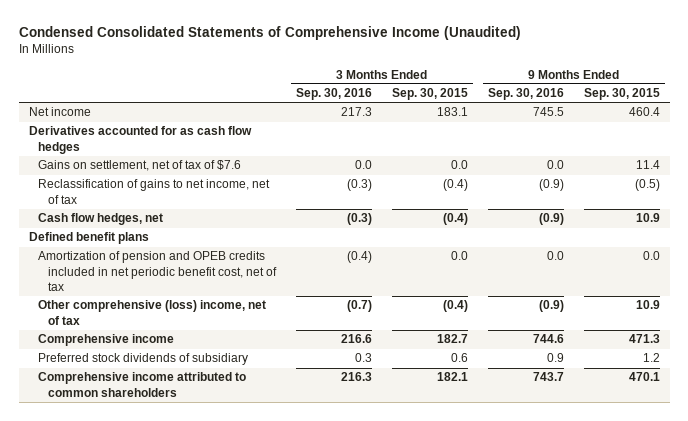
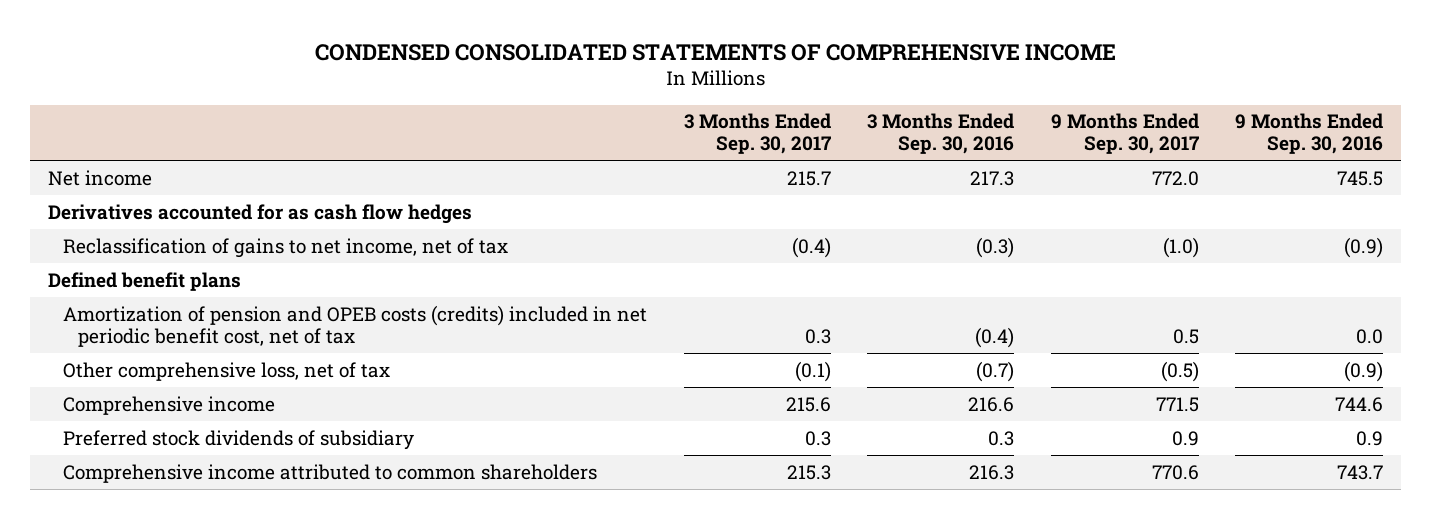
[18,26,521,41] Condensed Consolidated Statements of Comprehensive Income (Unaudited) -> [314,43,1116,61] CONDENSED CONSOLIDATED STATEMENTS OF COMPREHENSIVE INCOME
[391,88,468,101] Sep. 30, 2015 -> none
[583,88,660,101] Sep. 30, 2015 -> none
none -> [683,113,831,155] 3 Months Ended Sep. 30, 2017
none -> [1050,113,1199,155] 9 Months Ended Sep. 30, 2017
[38,160,242,172] Gains on settlement, net of tax of $7.6 -> none
[38,213,164,226] Cash flow hedges, net -> none
[38,251,277,291] Amortization of pension and OPEB credits included in net periodic benefit cost, net of tax -> [63,304,648,347] Amortization of pension and OPEB costs (credits) included in net periodic benefit cost, net of tax
[38,300,267,325] Other comprehensive (loss) income, net of tax -> [63,361,391,381] Other comprehensive loss, net of tax

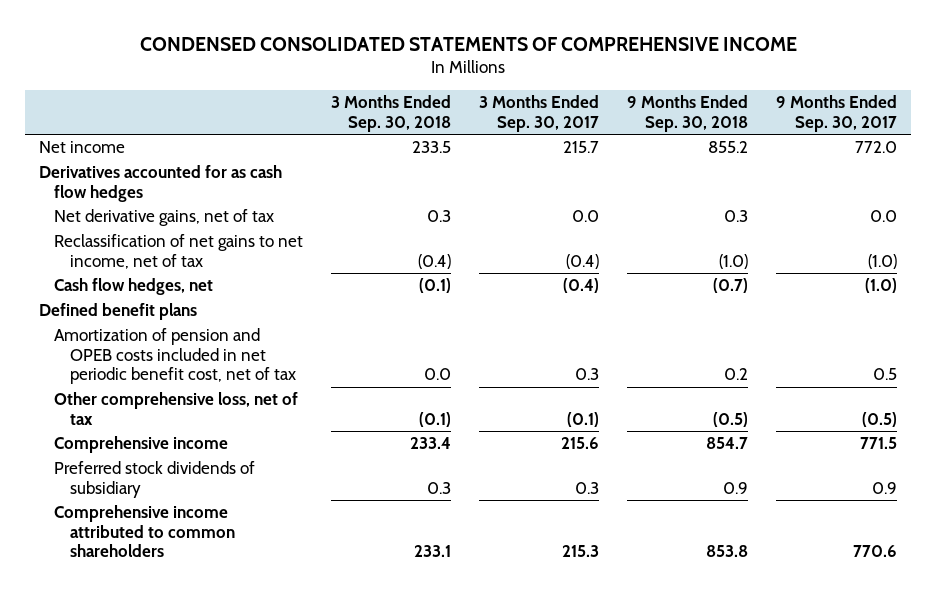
[867,113,1015,155] 3 Months Ended Sep. 30, 2016 -> none
[1235,113,1384,155] 9 Months Ended Sep. 30, 2016 -> none
none -> [331,95,452,132] 3 Months Ended Sep. 30, 2018
none -> [627,95,749,132] 9 Months Ended Sep. 30, 2018
none -> [54,209,275,227] Net derivative gains, net of tax
[63,237,509,258] Reclassification of gains to net income, net of tax -> [54,234,304,269] Reclassification of net gains to net income, net of tax
none -> [54,278,214,296] Cash flow hedges, net
[63,304,648,347] Amortization of pension and OPEB costs (credits) included in net periodic benefit cost, net of tax -> [54,328,296,385] Amortization of pension and OPEB costs included in net periodic benefit cost, net of tax

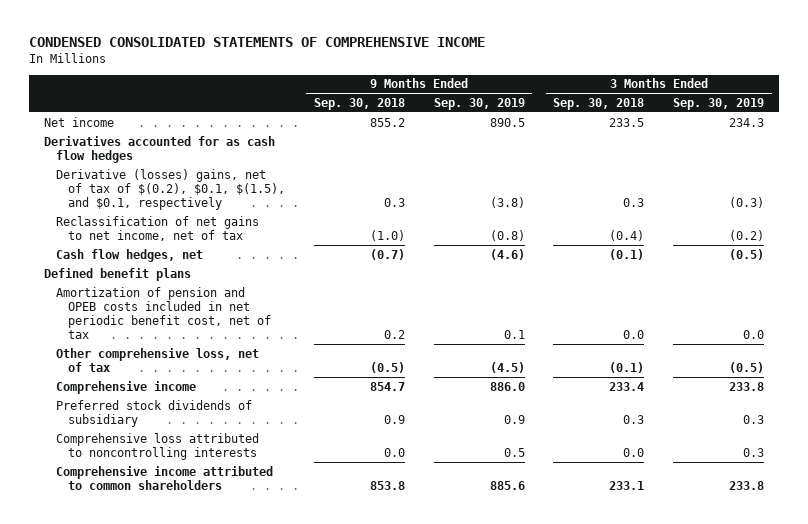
[479,95,600,132] 3 Months Ended Sep. 30, 2017 -> none
[776,95,898,132] 9 Months Ended Sep. 30, 2017 -> none
none -> [433,97,525,110] Sep. 30, 2019
none -> [673,97,765,110] Sep. 30, 2019
[54,209,275,227] Net derivative gains, net of tax -> [55,168,285,210] Derivative (losses) gains, net of tax of $(0.2), $0.1, $(1.5), and $0.1, respectively
none -> [55,432,259,460] Comprehensive loss attributed to noncontrolling interests

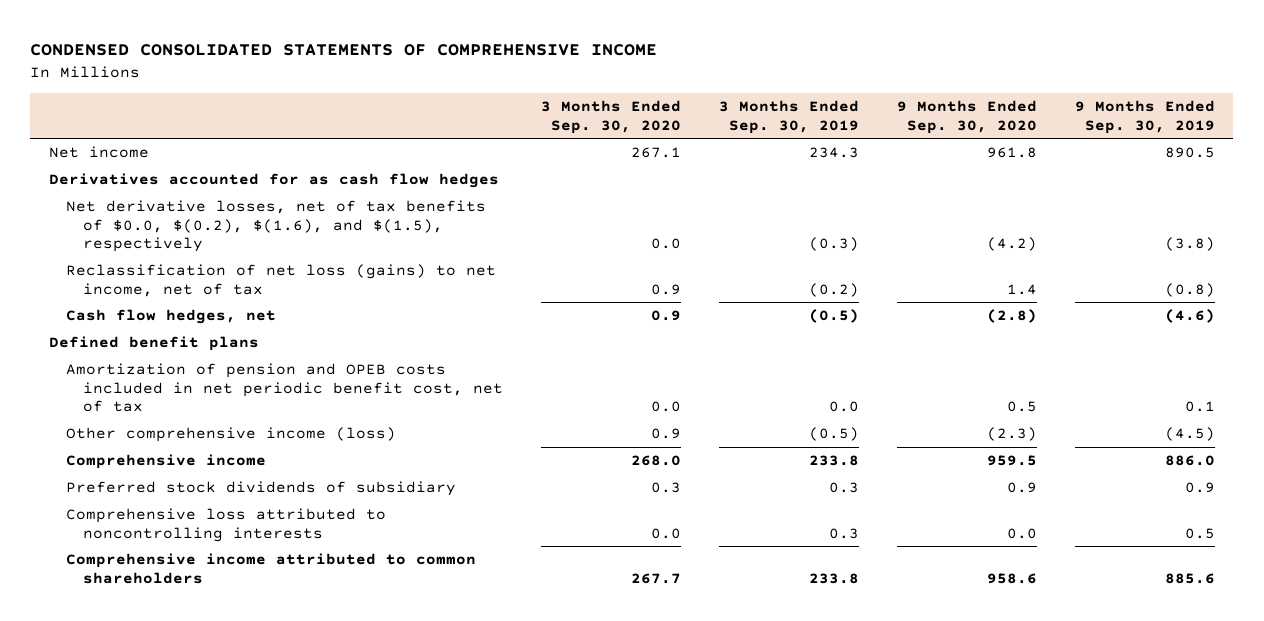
[313,97,405,110] Sep. 30, 2018 -> none
[553,97,645,110] Sep. 30, 2018 -> none
none -> [540,100,681,134] 3 Months Ended Sep. 30, 2020
none -> [896,100,1037,134] 9 Months Ended Sep. 30, 2020
[55,168,285,210] Derivative (losses) gains, net of tax of $(0.2), $0.1, $(1.5), and $0.1, respectively -> [66,200,487,253] Net derivative losses, net of tax benefits of $0.0, $(0.2), $(1.6), and $(1.5), respectively
[55,215,259,241] Reclassification of net gains to net income, net of tax -> [66,264,497,297] Reclassification of net loss (gains) to net income, net of tax
[55,347,259,372] Other comprehensive loss, net of tax -> [66,427,397,443] Other comprehensive income (loss)

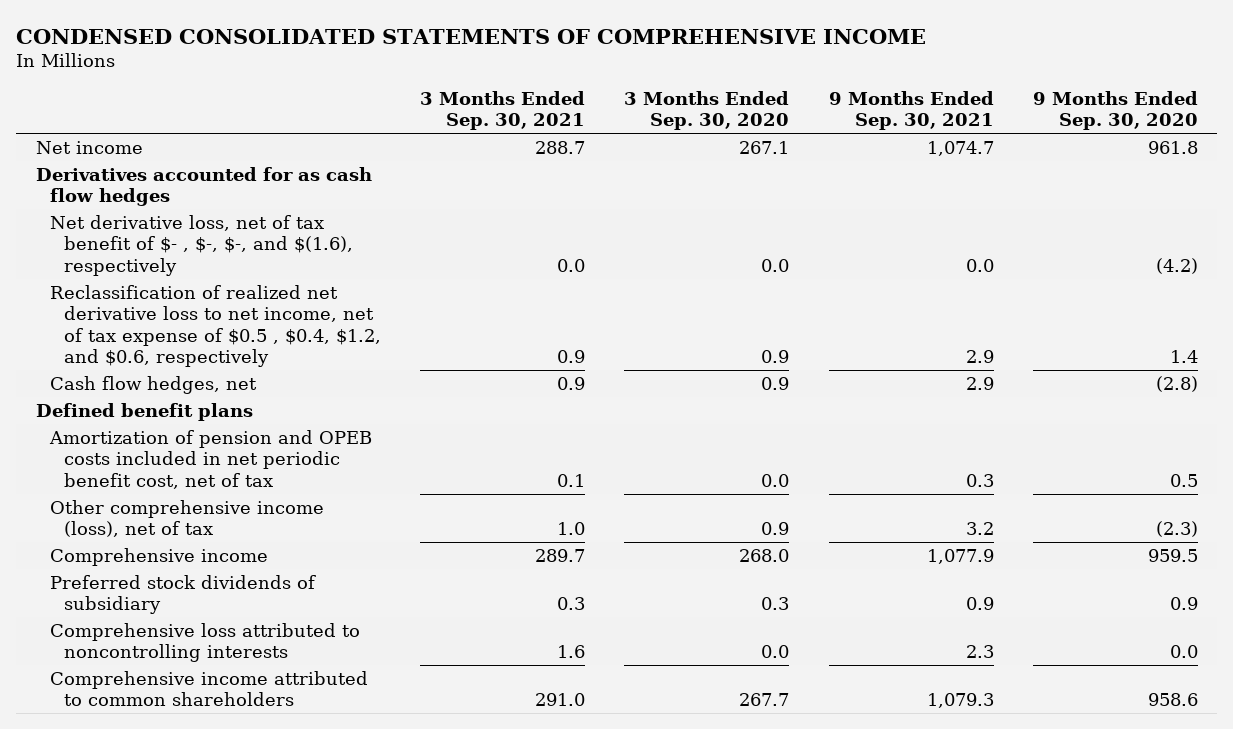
[718,100,859,134] 3 Months Ended Sep. 30, 2019 -> none
[1074,100,1215,134] 9 Months Ended Sep. 30, 2019 -> none
none -> [420,90,586,131] 3 Months Ended Sep. 30, 2021
none -> [828,90,994,131] 9 Months Ended Sep. 30, 2021
[66,200,487,253] Net derivative losses, net of tax benefits of $0.0, $(0.2), $(1.6), and $(1.5), respectively -> [49,214,354,276] Net derivative loss, net of tax benefit of $- , $-, $-, and $(1.6), respectively
[66,264,497,297] Reclassification of net loss (gains) to net income, net of tax -> [49,284,382,368] Reclassification of realized net derivative loss to net income, net of tax expense of $0.5 , $0.4, $1.2, and $0.6, respectively
[66,427,397,443] Other comprehensive income (loss) -> [49,499,324,538] Other comprehensive income (loss), net of tax

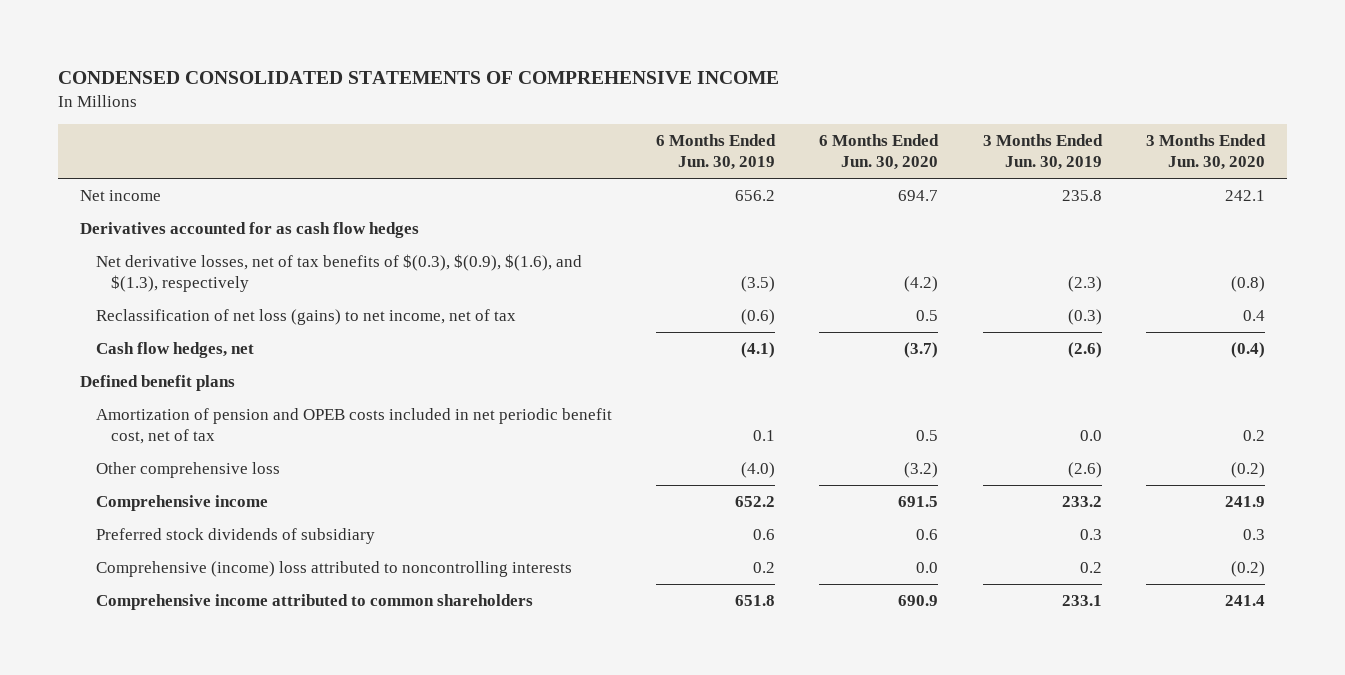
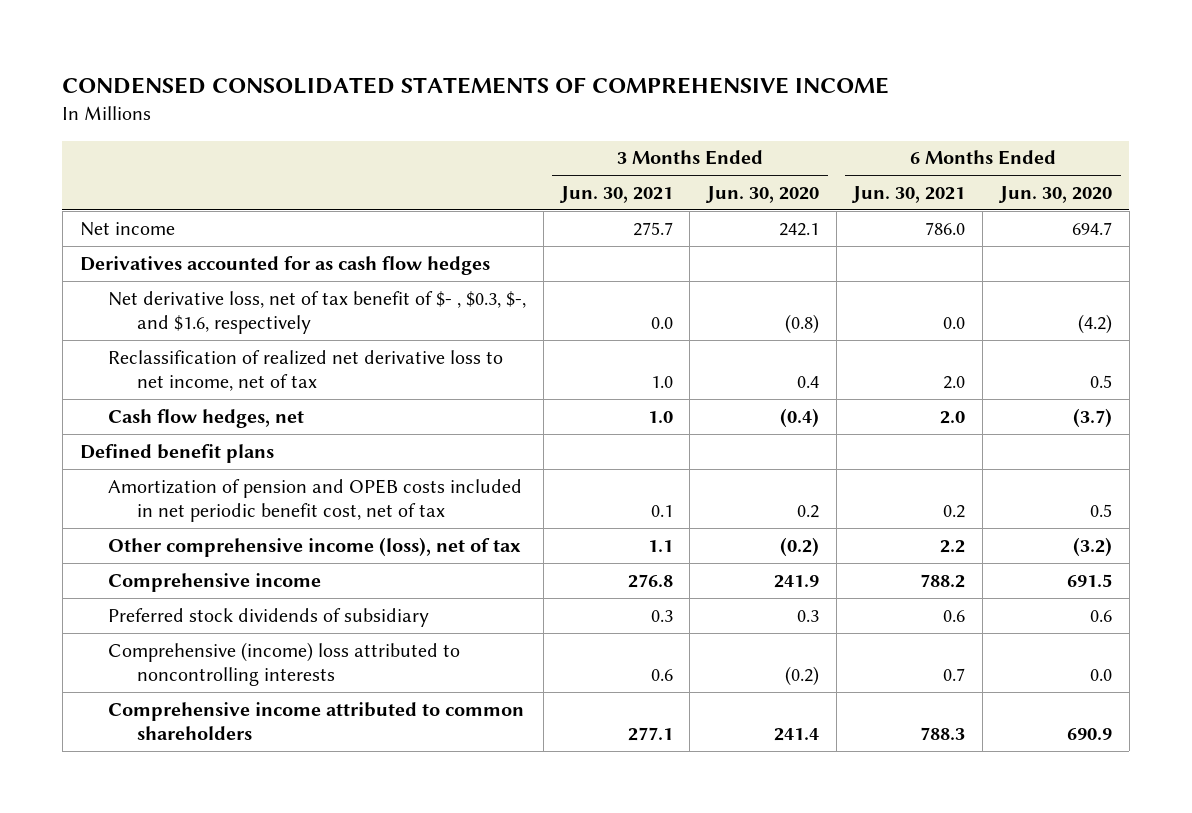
[656,133,777,171] 6 Months Ended Jun. 30, 2019 -> none
[982,133,1103,171] 3 Months Ended Jun. 30, 2019 -> none
none -> [558,185,673,203] Jun. 30, 2021
none -> [851,185,966,203] Jun. 30, 2021
[95,253,582,293] Net derivative losses, net of tax benefits of $(0.3), $(0.9), $(1.6), and $(1.3), respectively -> [108,290,527,334] Net derivative loss, net of tax benefit of $- , $0.3, $-, and $1.6, respectively
[95,308,516,325] Reclassification of net loss (gains) to net income, net of tax -> [108,349,504,391] Reclassification of realized net derivative loss to net income, net of tax
[95,461,280,478] Other comprehensive loss -> [108,536,522,557] Other comprehensive income (loss), net of tax

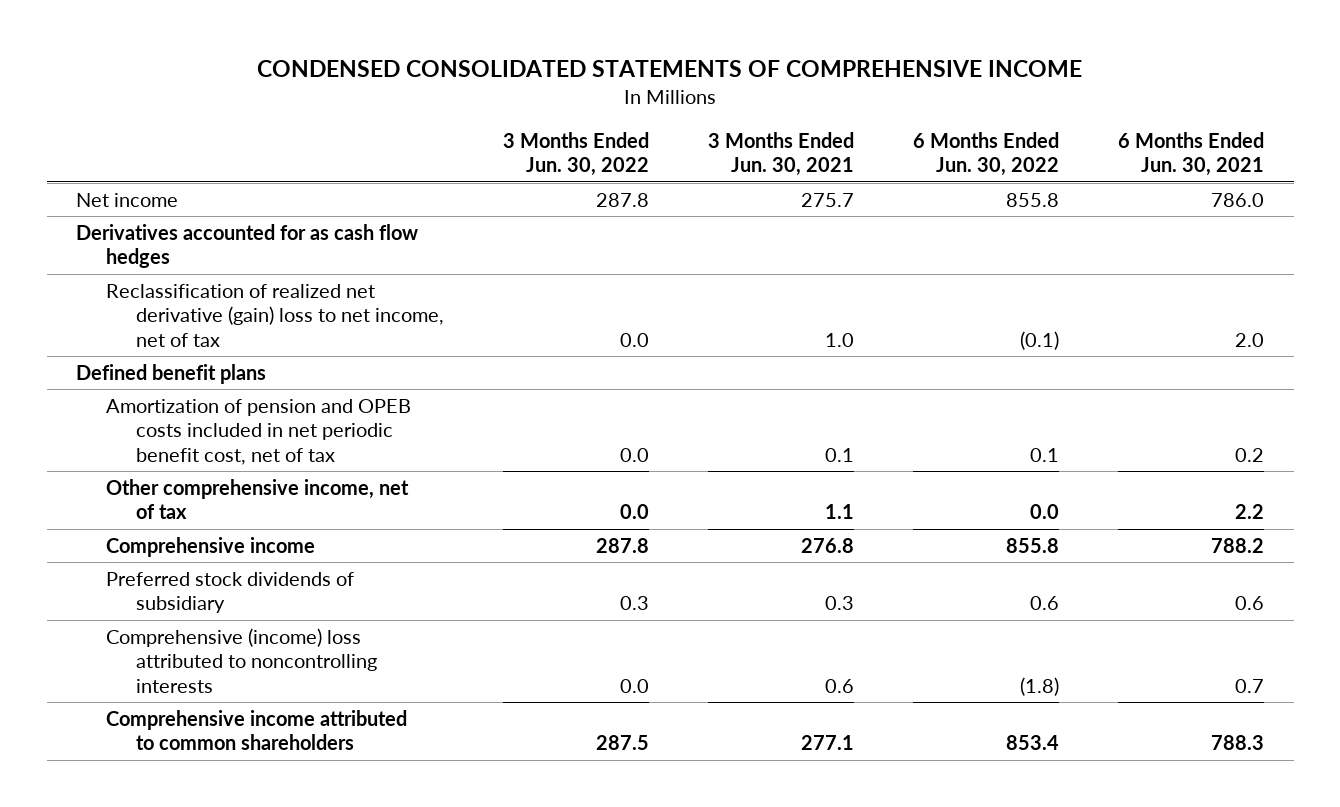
[704,185,819,203] Jun. 30, 2020 -> none
[997,185,1112,203] Jun. 30, 2020 -> none
none -> [503,131,650,177] 3 Months Ended Jun. 30, 2022
none -> [913,131,1060,177] 6 Months Ended Jun. 30, 2022
[108,290,527,334] Net derivative loss, net of tax benefit of $- , $0.3, $-, and $1.6, respectively -> none
[108,408,305,428] Cash flow hedges, net -> none
[108,349,504,391] Reclassification of realized net derivative loss to net income, net of tax -> [106,283,445,347] Reclassification of realized net derivative (gain) loss to net income, net of tax
[108,536,522,557] Other comprehensive income (loss), net of tax -> [106,478,410,520] Other comprehensive income, net of tax

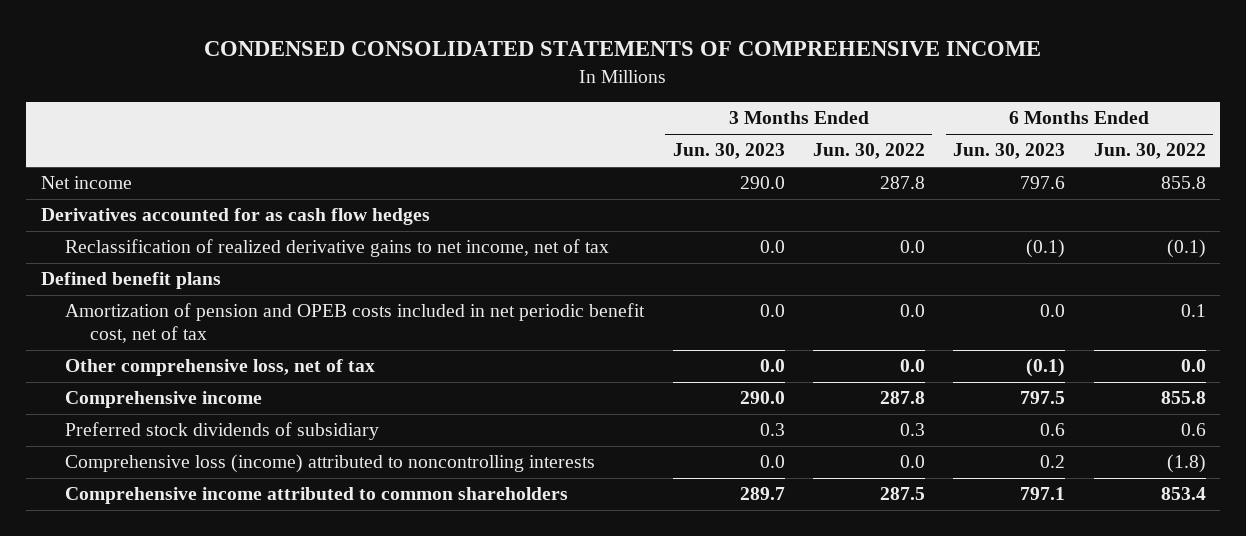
[708,131,855,177] 3 Months Ended Jun. 30, 2021 -> none
[1118,131,1265,177] 6 Months Ended Jun. 30, 2021 -> none
none -> [672,143,785,160] Jun. 30, 2023
none -> [953,143,1066,160] Jun. 30, 2023
[106,283,445,347] Reclassification of realized net derivative (gain) loss to net income, net of tax -> [65,239,610,258] Reclassification of realized derivative gains to net income, net of tax
[106,478,410,520] Other comprehensive income, net of tax -> [65,359,376,377] Other comprehensive loss, net of tax
[106,627,378,693] Comprehensive (income) loss attributed to noncontrolling interests -> [65,454,596,474] Comprehensive loss (income) attributed to noncontrolling interests

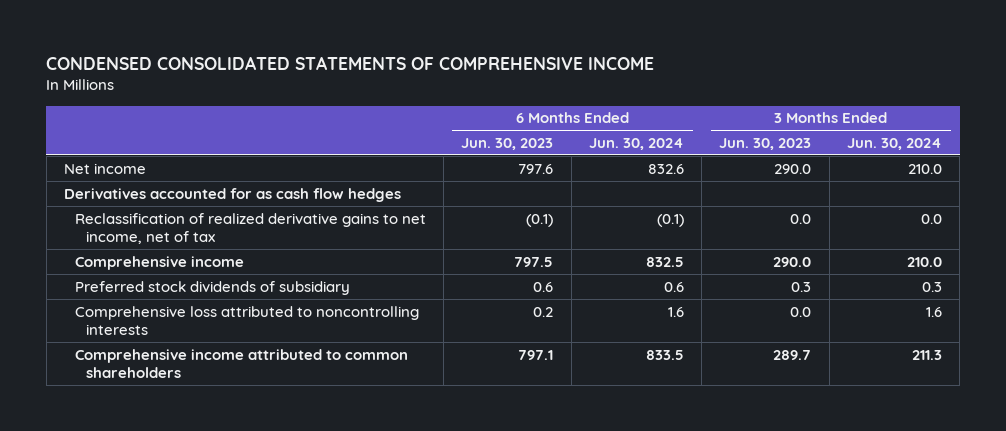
[812,143,925,160] Jun. 30, 2022 -> none
[1093,143,1206,160] Jun. 30, 2022 -> none
none -> [588,137,684,150] Jun. 30, 2024
none -> [846,137,942,150] Jun. 30, 2024
[40,272,221,290] Defined benefit plans -> none
[65,303,646,344] Amortization of pension and OPEB costs included in net periodic benefit cost, net of tax -> none
[65,359,376,377] Other comprehensive loss, net of tax -> none
[65,454,596,474] Comprehensive loss (income) attributed to noncontrolling interests -> [74,305,419,335] Comprehensive loss attributed to noncontrolling interests

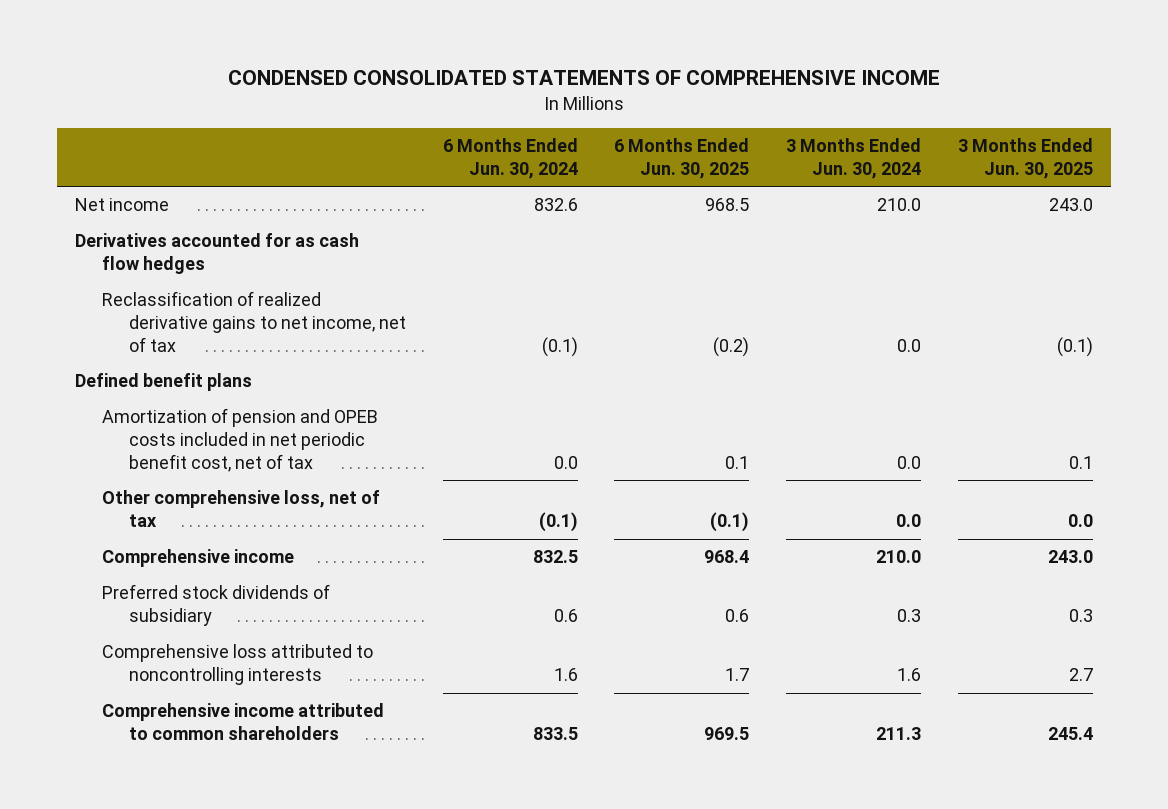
[461,137,554,150] Jun. 30, 2023 -> none
[719,137,812,150] Jun. 30, 2023 -> none
none -> [614,138,750,179] 6 Months Ended Jun. 30, 2025
none -> [957,138,1093,179] 3 Months Ended Jun. 30, 2025
none -> [75,373,253,392] Defined benefit plans
none -> [102,408,379,472] Amortization of pension and OPEB costs included in net periodic benefit cost, net of tax
none -> [102,490,381,528] Other comprehensive loss, net of tax

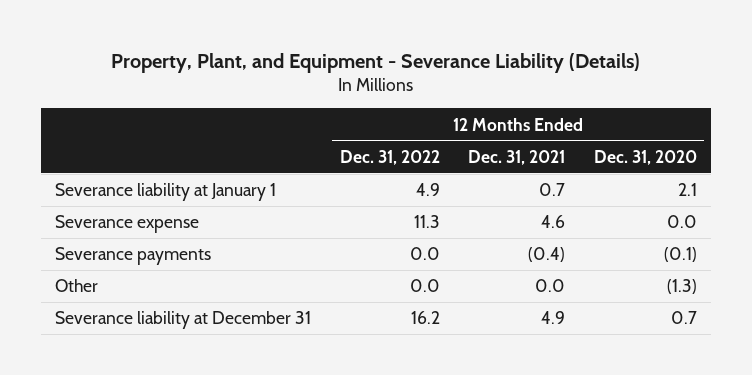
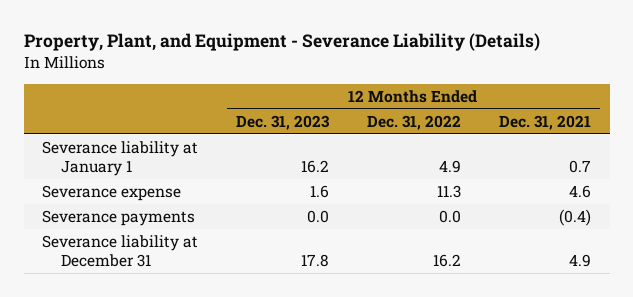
[593,149,697,165] Dec. 31, 2020 -> none
none -> [236,114,331,130] Dec. 31, 2023
[55,279,99,293] Other -> none

